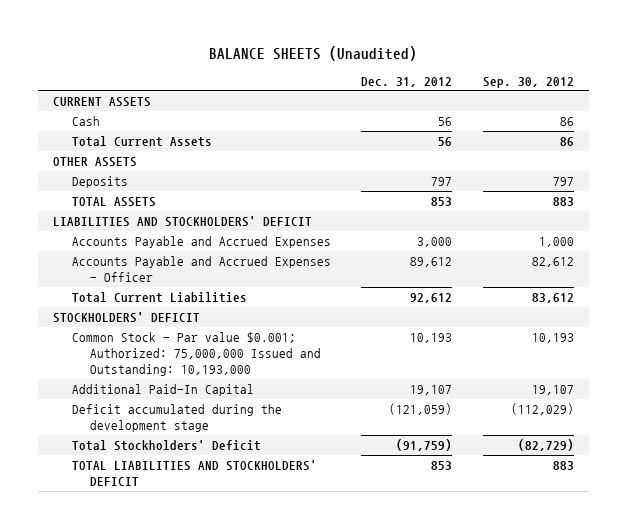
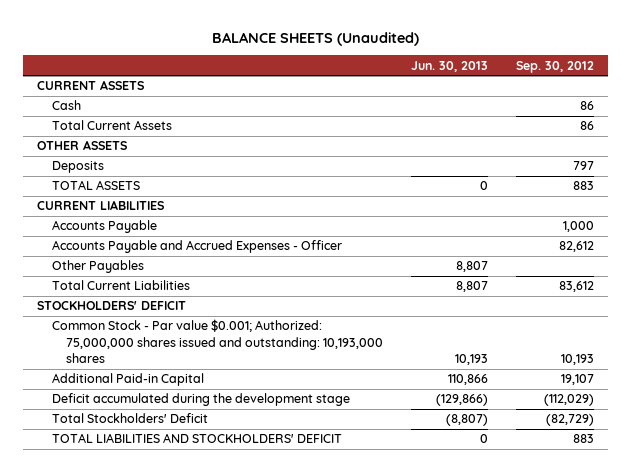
[361,76,453,87] Dec. 31, 2012 -> none
none -> [411,60,489,72] Jun. 30, 2013
[53,216,313,228] LIABILITIES AND STOCKHOLDERS' DEFICIT -> none
none -> [36,200,164,211] CURRENT LIABILITIES
[71,236,331,249] Accounts Payable and Accrued Expenses -> [51,220,157,234] Accounts Payable
none -> [51,260,144,274] Other Payables
[71,332,322,377] Common Stock - Par value $0.001; Authorized: 75,000,000 Issued and Outstanding: 10,193,000 -> [51,319,384,364] Common Stock - Par value $0.001; Authorized: 75,000,000 shares issued and outstanding: 10,193,000 shares
[71,384,254,397] Additional Paid-In Capital -> [51,373,204,387] Additional Paid-in Capital

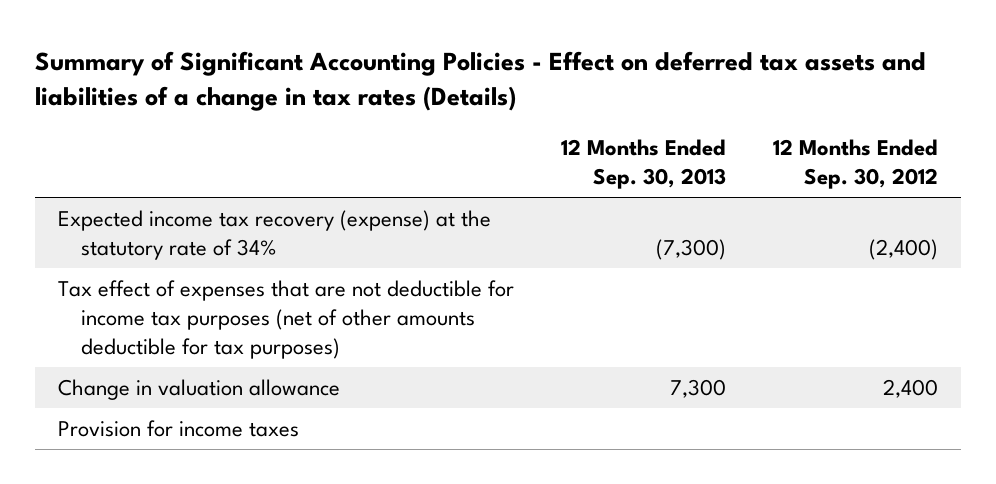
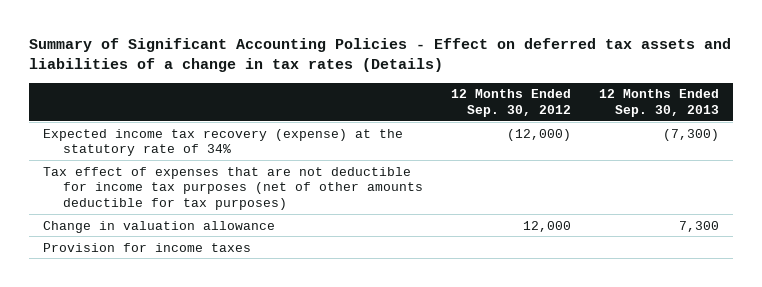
[868,238,938,260] (2,400) -> [507,128,572,141] (12,000)
[882,378,938,398] 2,400 -> [523,220,572,232] 12,000

